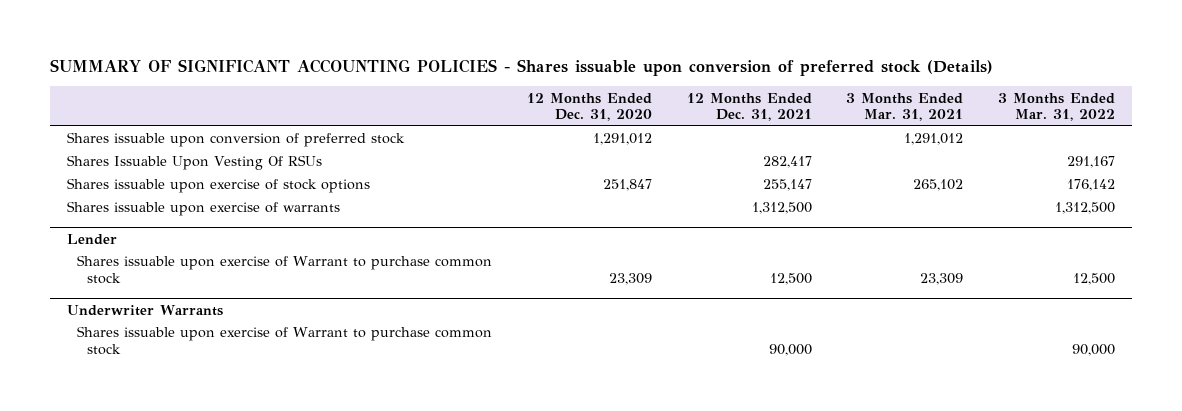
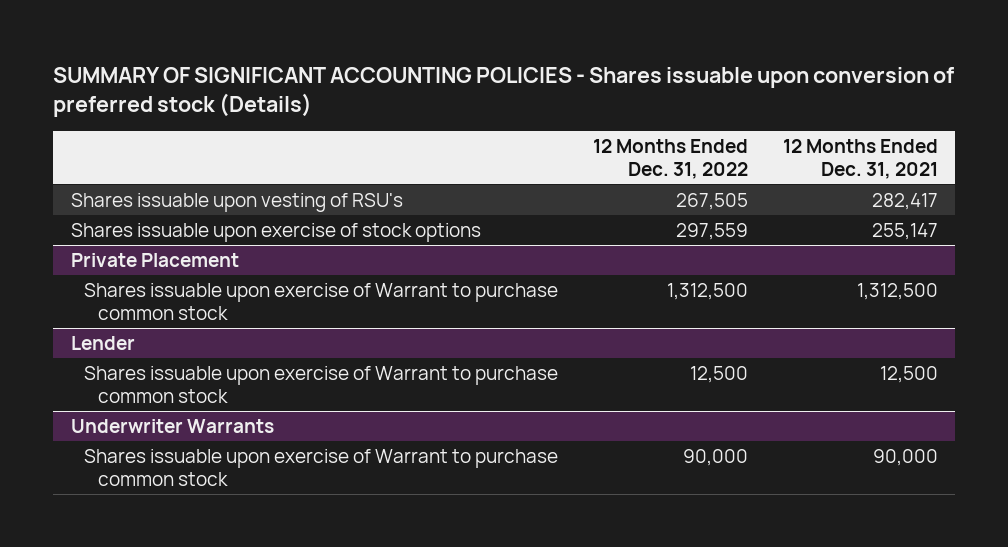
[526,92,652,122] 12 Months Ended Dec. 31, 2020 -> none
[846,92,964,122] 3 Months Ended Mar. 31, 2021 -> none
[998,92,1116,122] 3 Months Ended Mar. 31, 2022 -> none
none -> [592,138,748,179] 12 Months Ended Dec. 31, 2022
[67,132,406,148] Shares issuable upon conversion of preferred stock -> none
[67,155,323,171] Shares Issuable Upon Vesting Of RSUs -> [70,192,403,212] Shares issuable upon vesting of RSU's
none -> [70,252,239,267] Private Placement
[67,201,341,217] Shares issuable upon exercise of warrants -> [84,282,559,320] Shares issuable upon exercise of Warrant to purchase common stock

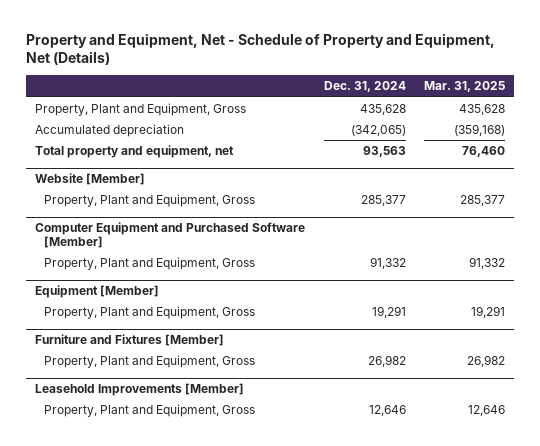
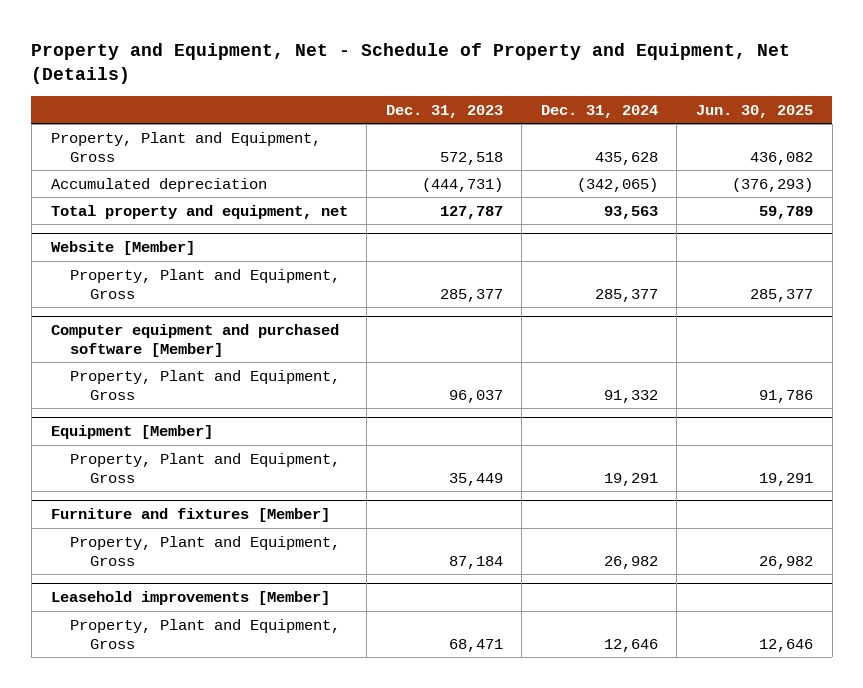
[423,81,505,93] Mar. 31, 2025 -> none
none -> [385,104,503,118] Dec. 31, 2023
none -> [695,104,813,118] Jun. 30, 2025
[35,222,306,249] Computer Equipment and Purchased Software [Member] -> [50,324,339,357] Computer equipment and purchased software [Member]
[35,334,225,347] Furniture and Fixtures [Member] -> [50,508,330,523] Furniture and fixtures [Member]
[35,383,245,397] Leasehold Improvements [Member] -> [50,591,330,606] Leasehold improvements [Member]

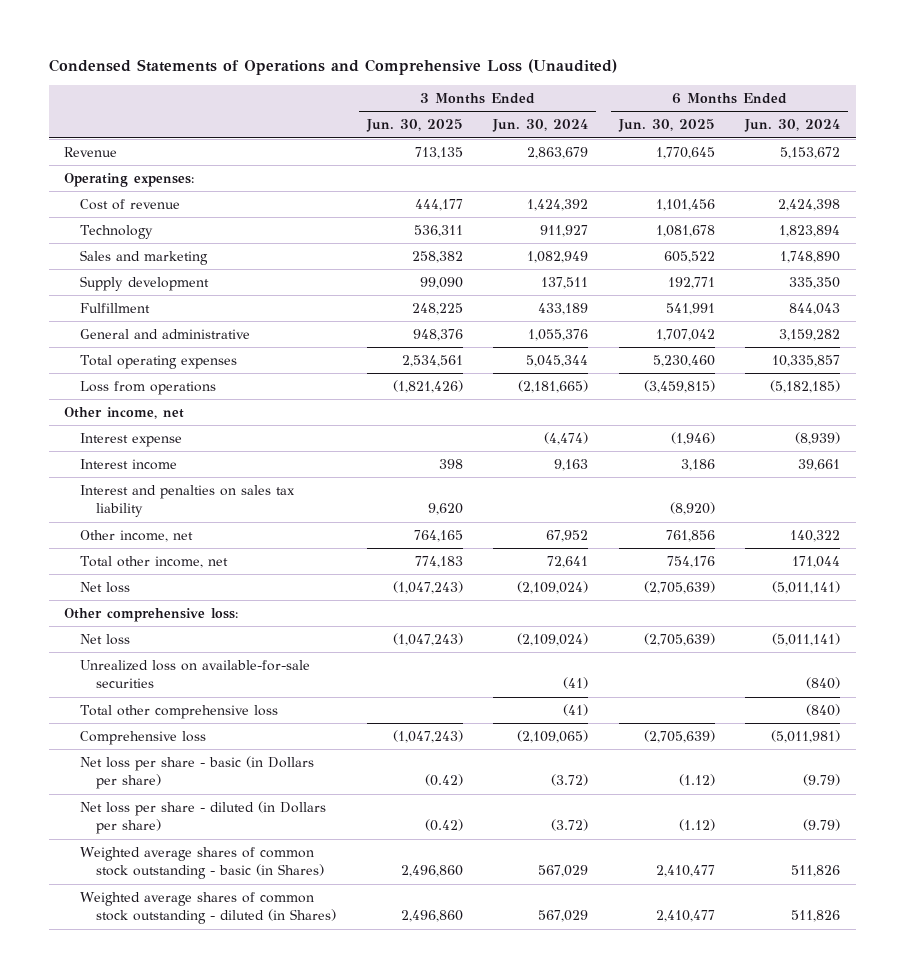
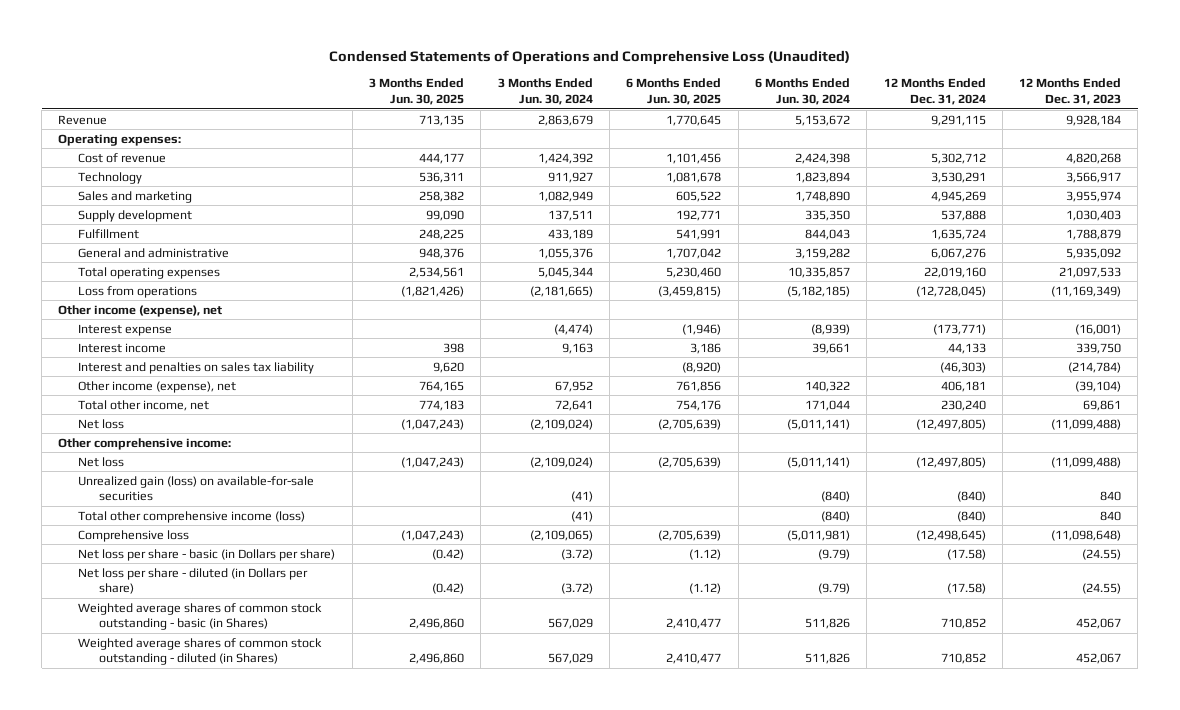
none -> [883,78,986,106] 12 Months Ended Dec. 31, 2024
none -> [1019,78,1122,106] 12 Months Ended Dec. 31, 2023
[64,407,185,420] Other income, net -> [58,304,223,317] Other income (expense), net
[80,530,194,543] Other income, net -> [78,380,237,393] Other income (expense), net
[64,608,239,623] Other comprehensive loss: -> [58,437,232,450] Other comprehensive income:
[80,660,311,689] Unrealized loss on available-for-sale securities -> [78,475,315,502] Unrealized gain (loss) on available-for-sale securities
[80,705,279,720] Total other comprehensive loss -> [78,510,306,523] Total other comprehensive income (loss)

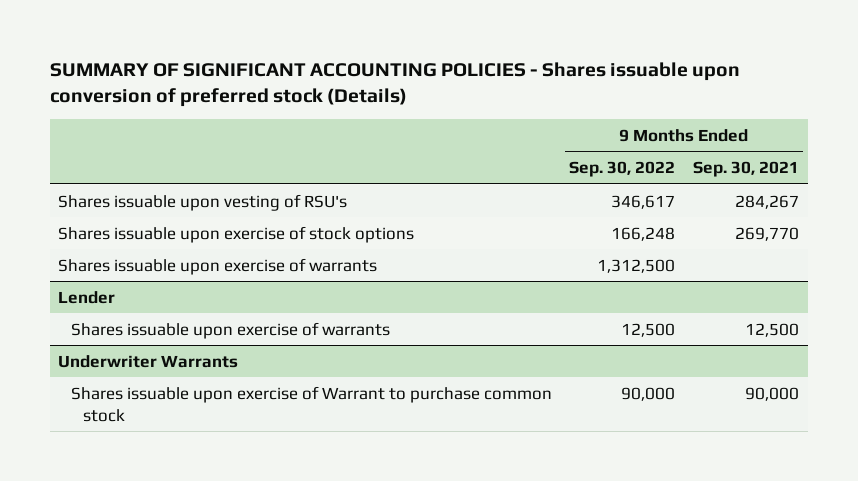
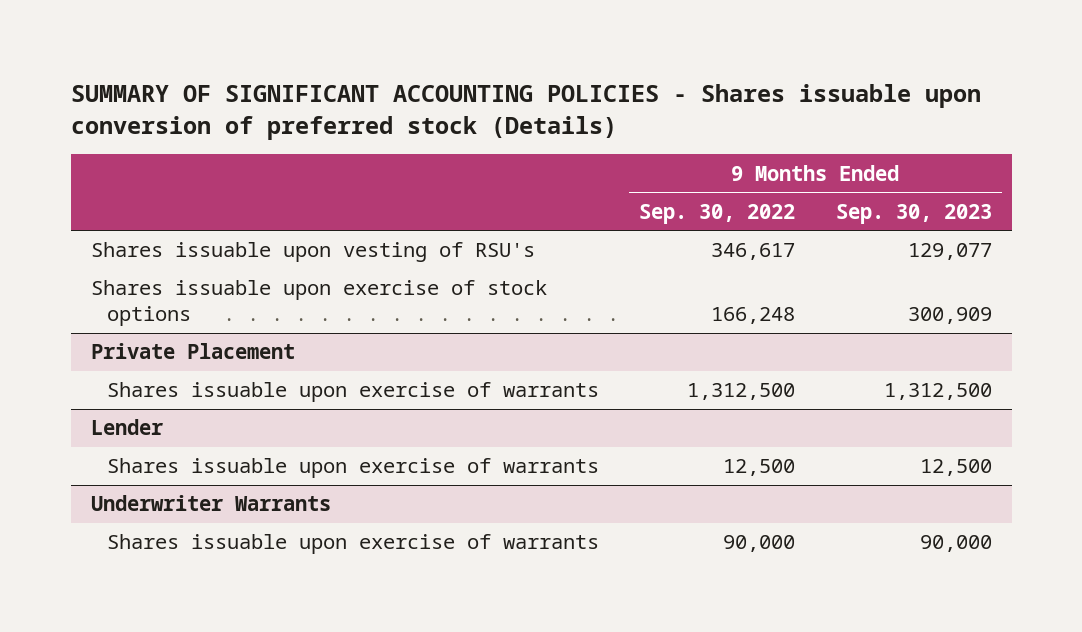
[693,160,800,177] Sep. 30, 2021 -> none
none -> [835,203,992,224] Sep. 30, 2023
none -> [90,343,295,360] Private Placement
[70,385,552,422] Shares issuable upon exercise of Warrant to purchase common stock -> [106,534,599,555] Shares issuable upon exercise of warrants

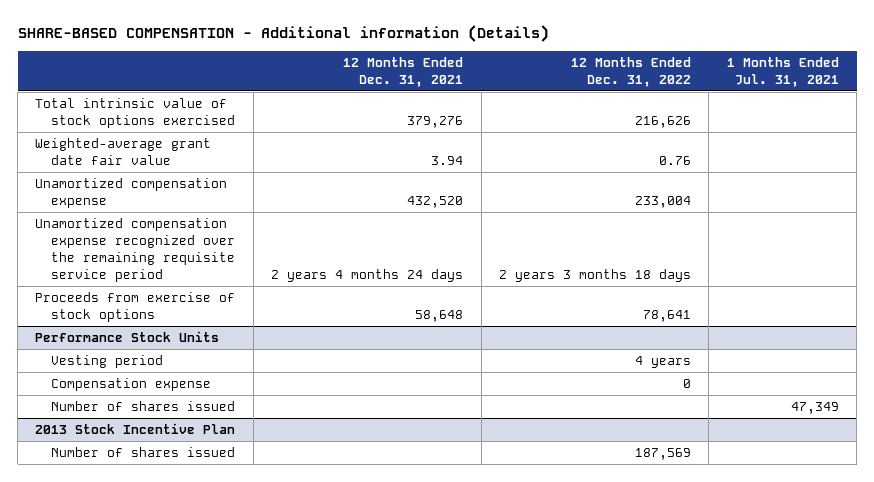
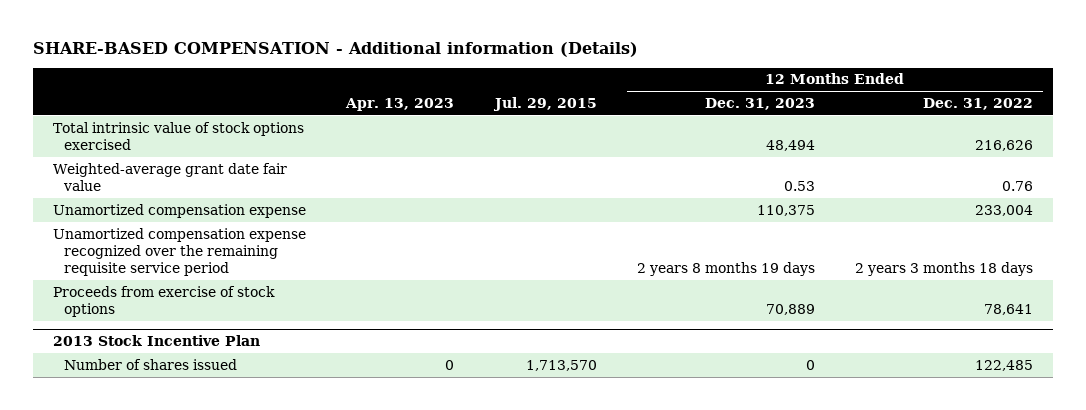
[343,57,464,88] 12 Months Ended Dec. 31, 2021 -> none
[726,57,839,88] 1 Months Ended Jul. 31, 2021 -> none
none -> [345,97,455,111] Apr. 13, 2023
none -> [492,96,597,111] Jul. 29, 2015
none -> [704,97,815,110] Dec. 31, 2023
[35,330,220,342] Performance Stock Units -> none
[51,354,164,368] Vesting period -> none
[51,377,212,391] Compensation expense -> none
[51,400,236,411] Number of shares issued -> none
[635,447,692,460] 187,569 -> [975,359,1034,371] 122,485

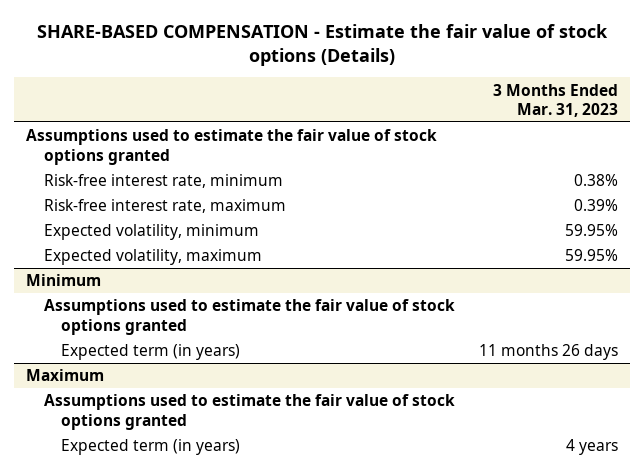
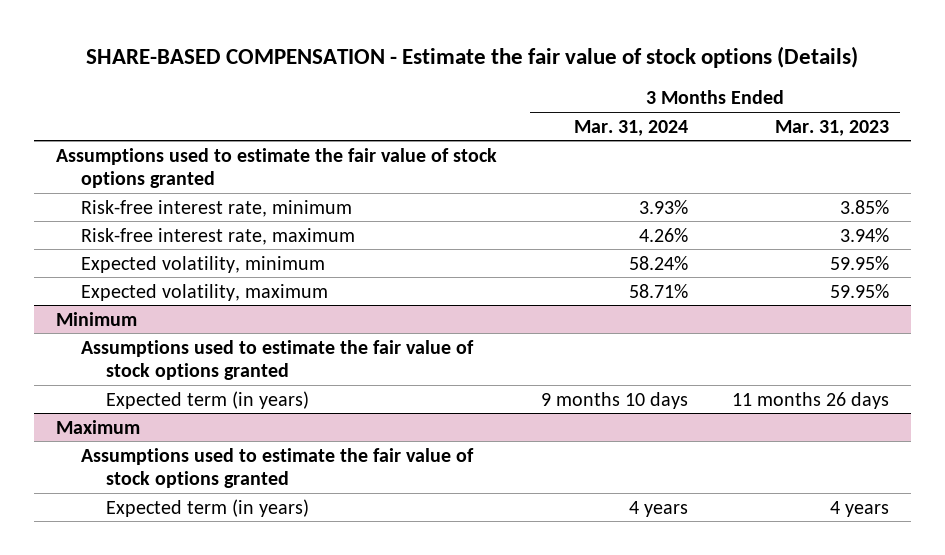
none -> [573,119,688,136] Mar. 31, 2024
[573,174,618,187] 0.38% -> [839,199,889,214] 3.85%
[573,199,618,212] 0.39% -> [839,227,889,242] 3.94%

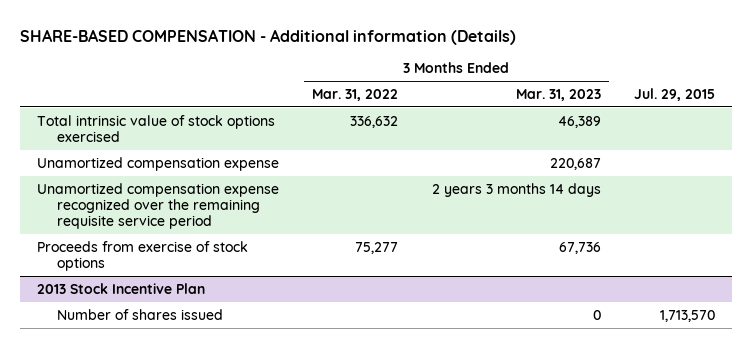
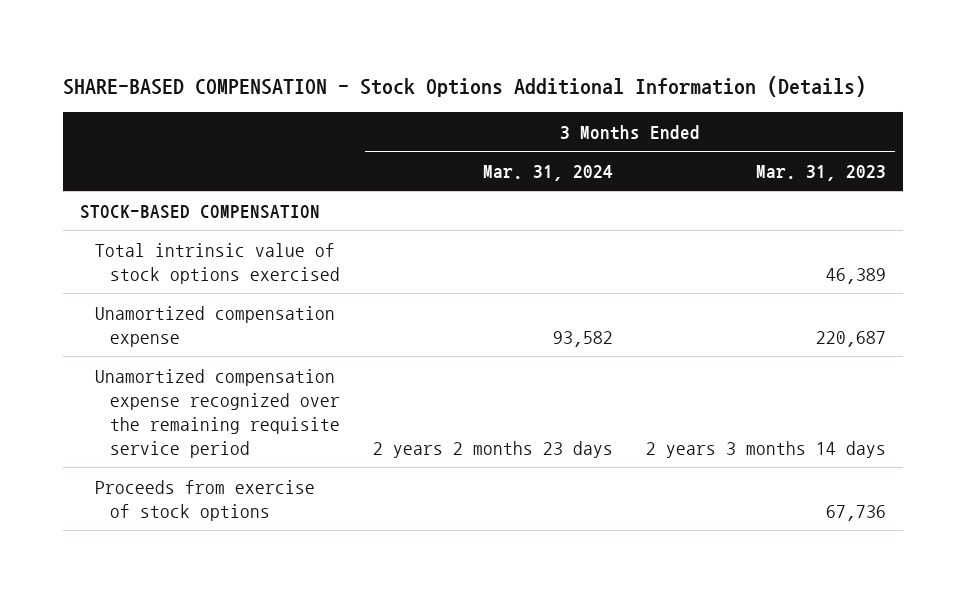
[20,28,517,45] SHARE-BASED COMPENSATION - Additional information (Details) -> [63,76,867,98] SHARE-BASED COMPENSATION - Stock Options Additional Information (Details)
[312,89,399,102] Mar. 31, 2022 -> none
[634,88,716,102] Jul. 29, 2015 -> none
none -> [482,164,613,181] Mar. 31, 2024
none -> [79,204,320,219] STOCK-BASED COMPENSATION
[36,282,205,294] 2013 Stock Incentive Plan -> none
[56,308,223,320] Number of shares issued -> none

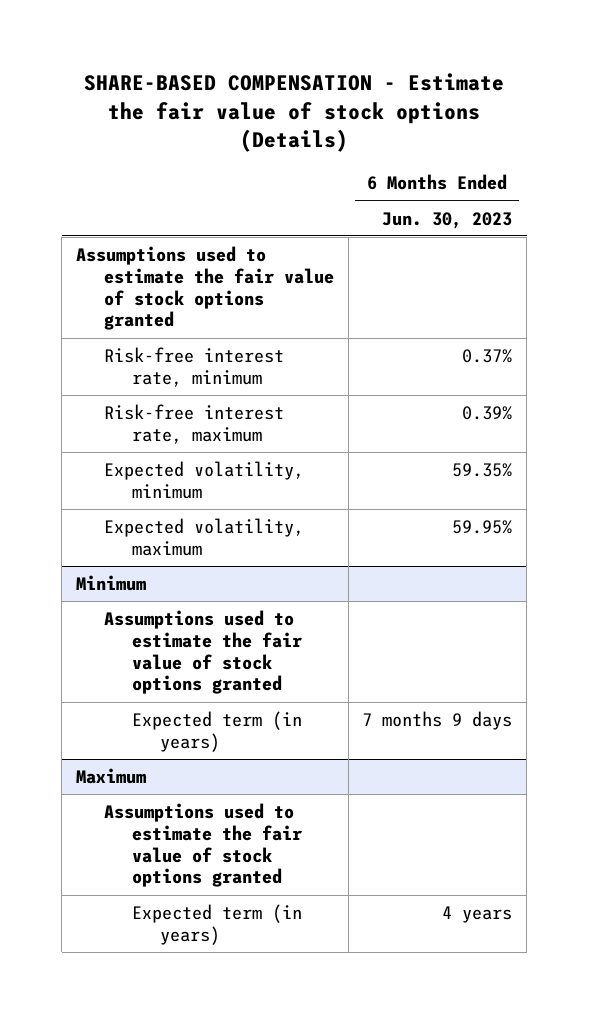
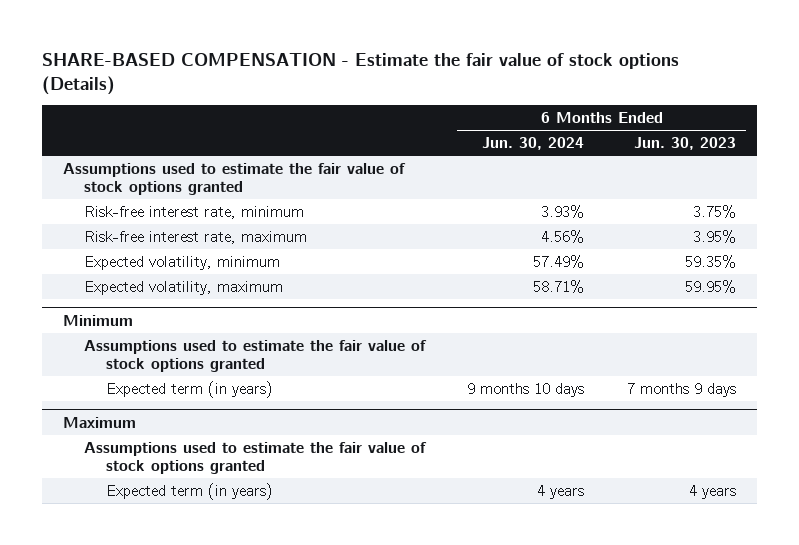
none -> [482,137,585,151] Jun. 30, 2024
[462,349,513,364] 0.37% -> [692,204,736,218] 3.75%
[462,406,513,421] 0.39% -> [692,229,736,243] 3.95%

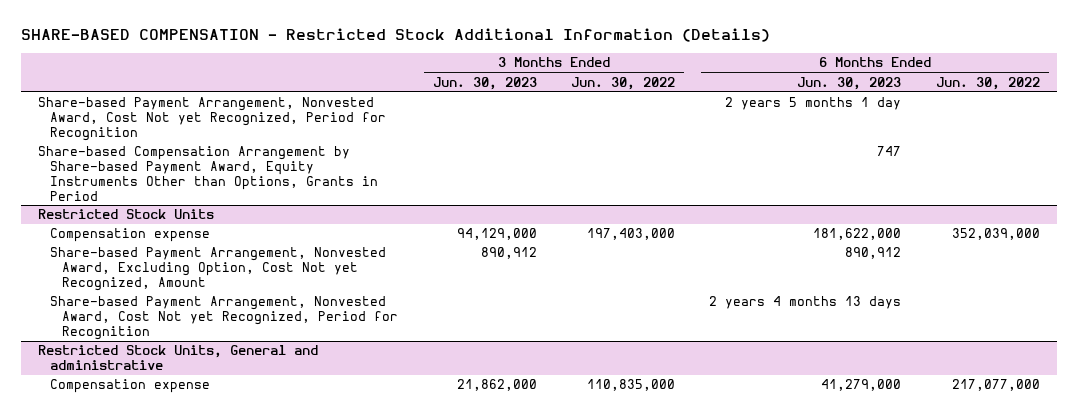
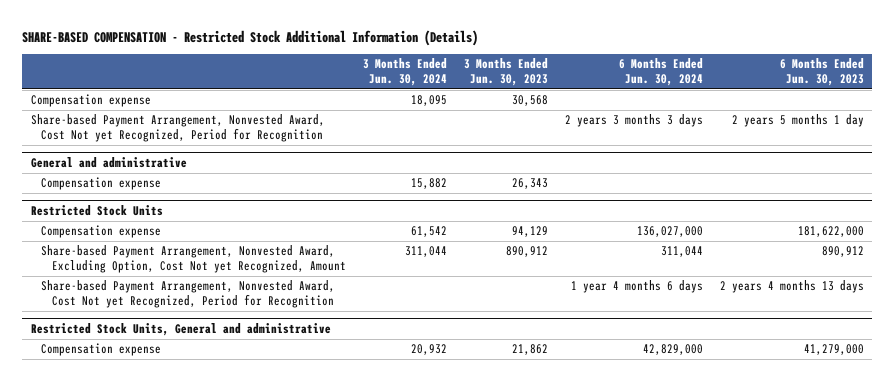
[571,76,676,90] Jun. 30, 2022 -> none
[935,76,1040,90] Jun. 30, 2022 -> none
none -> [362,58,447,87] 3 Months Ended Jun. 30, 2024
none -> [618,58,703,87] 6 Months Ended Jun. 30, 2024
none -> [30,94,151,108] Compensation expense
[38,146,379,201] Share-based Compensation Arrangement by Share-based Payment Award, Equity Instruments Other than Options, Grants in Period -> none
none -> [30,156,187,168] General and administrative
none -> [41,177,162,191] Compensation expense
[456,228,537,241] 94,129,000 -> [511,226,548,238] 94,129
[456,379,537,392] 21,862,000 -> [511,344,548,356] 21,862

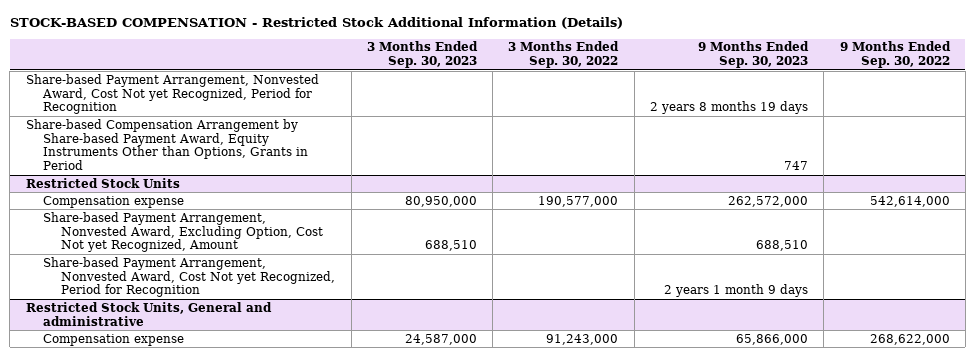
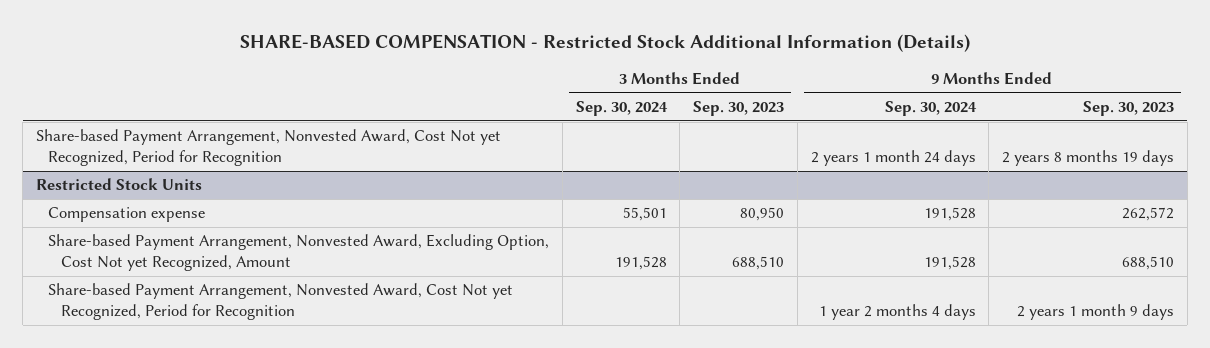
[9,17,623,30] STOCK-BASED COMPENSATION - Restricted Stock Additional Information (Details) -> [239,34,970,53] SHARE-BASED COMPENSATION - Restricted Stock Additional Information (Details)
[508,41,620,69] 3 Months Ended Sep. 30, 2022 -> none
[839,41,951,69] 9 Months Ended Sep. 30, 2022 -> none
none -> [575,100,668,116] Sep. 30, 2024
none -> [884,100,977,116] Sep. 30, 2024
[25,118,309,171] Share-based Compensation Arrangement by Share-based Payment Award, Equity Instruments Other than Options, Grants in Period -> none
[404,195,477,207] 80,950,000 -> [740,207,785,222] 80,950
[727,195,808,207] 262,572,000 -> [1121,207,1174,222] 262,572
[25,301,272,326] Restricted Stock Units, General and administrative -> none
[43,333,185,346] Compensation expense -> none

